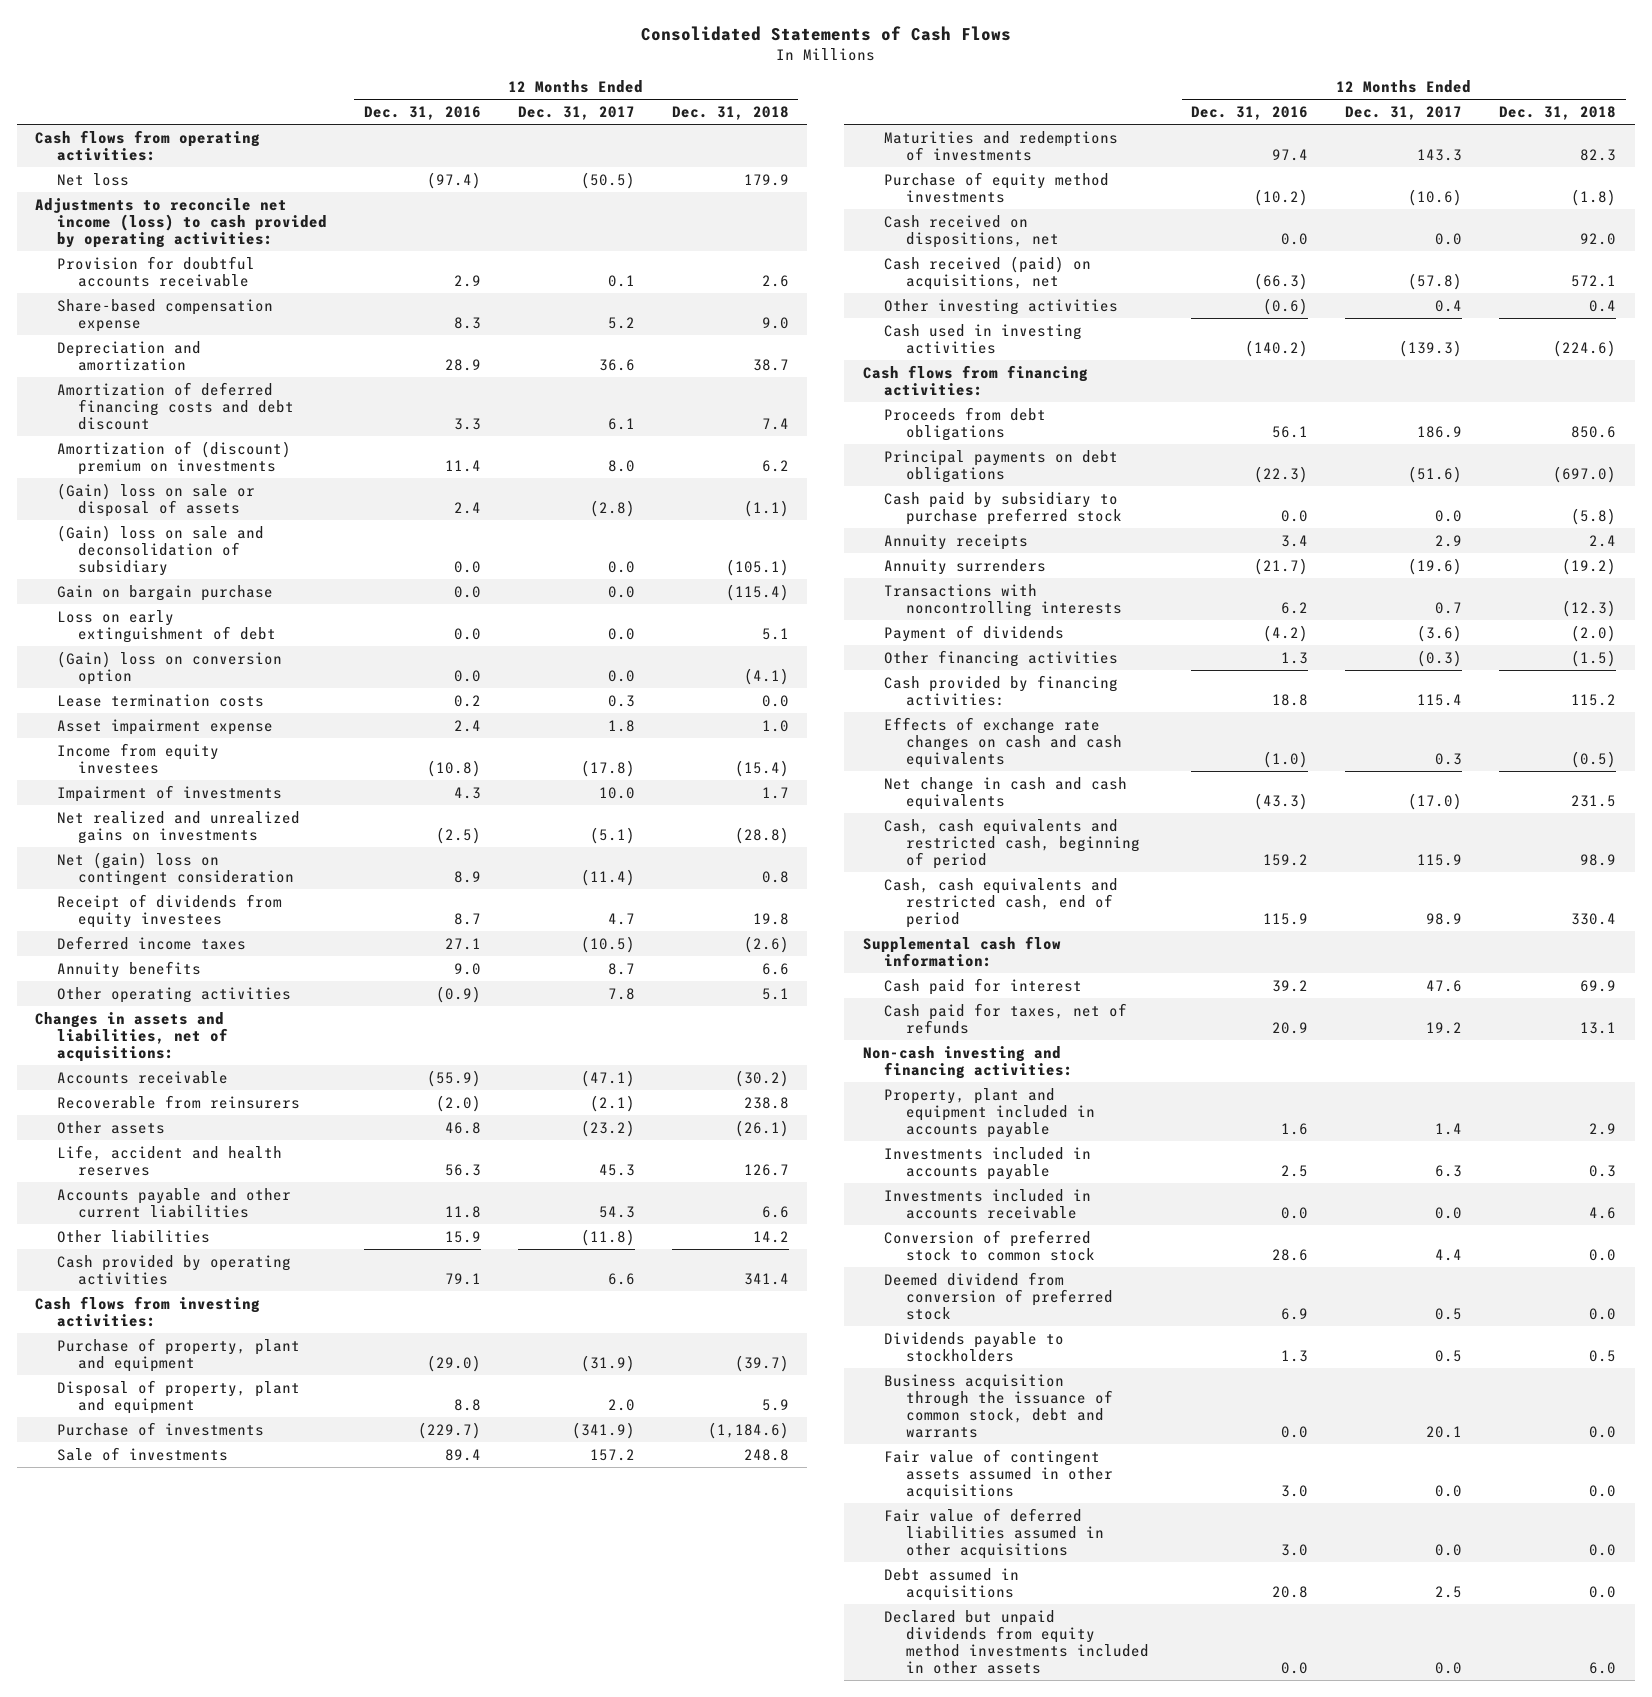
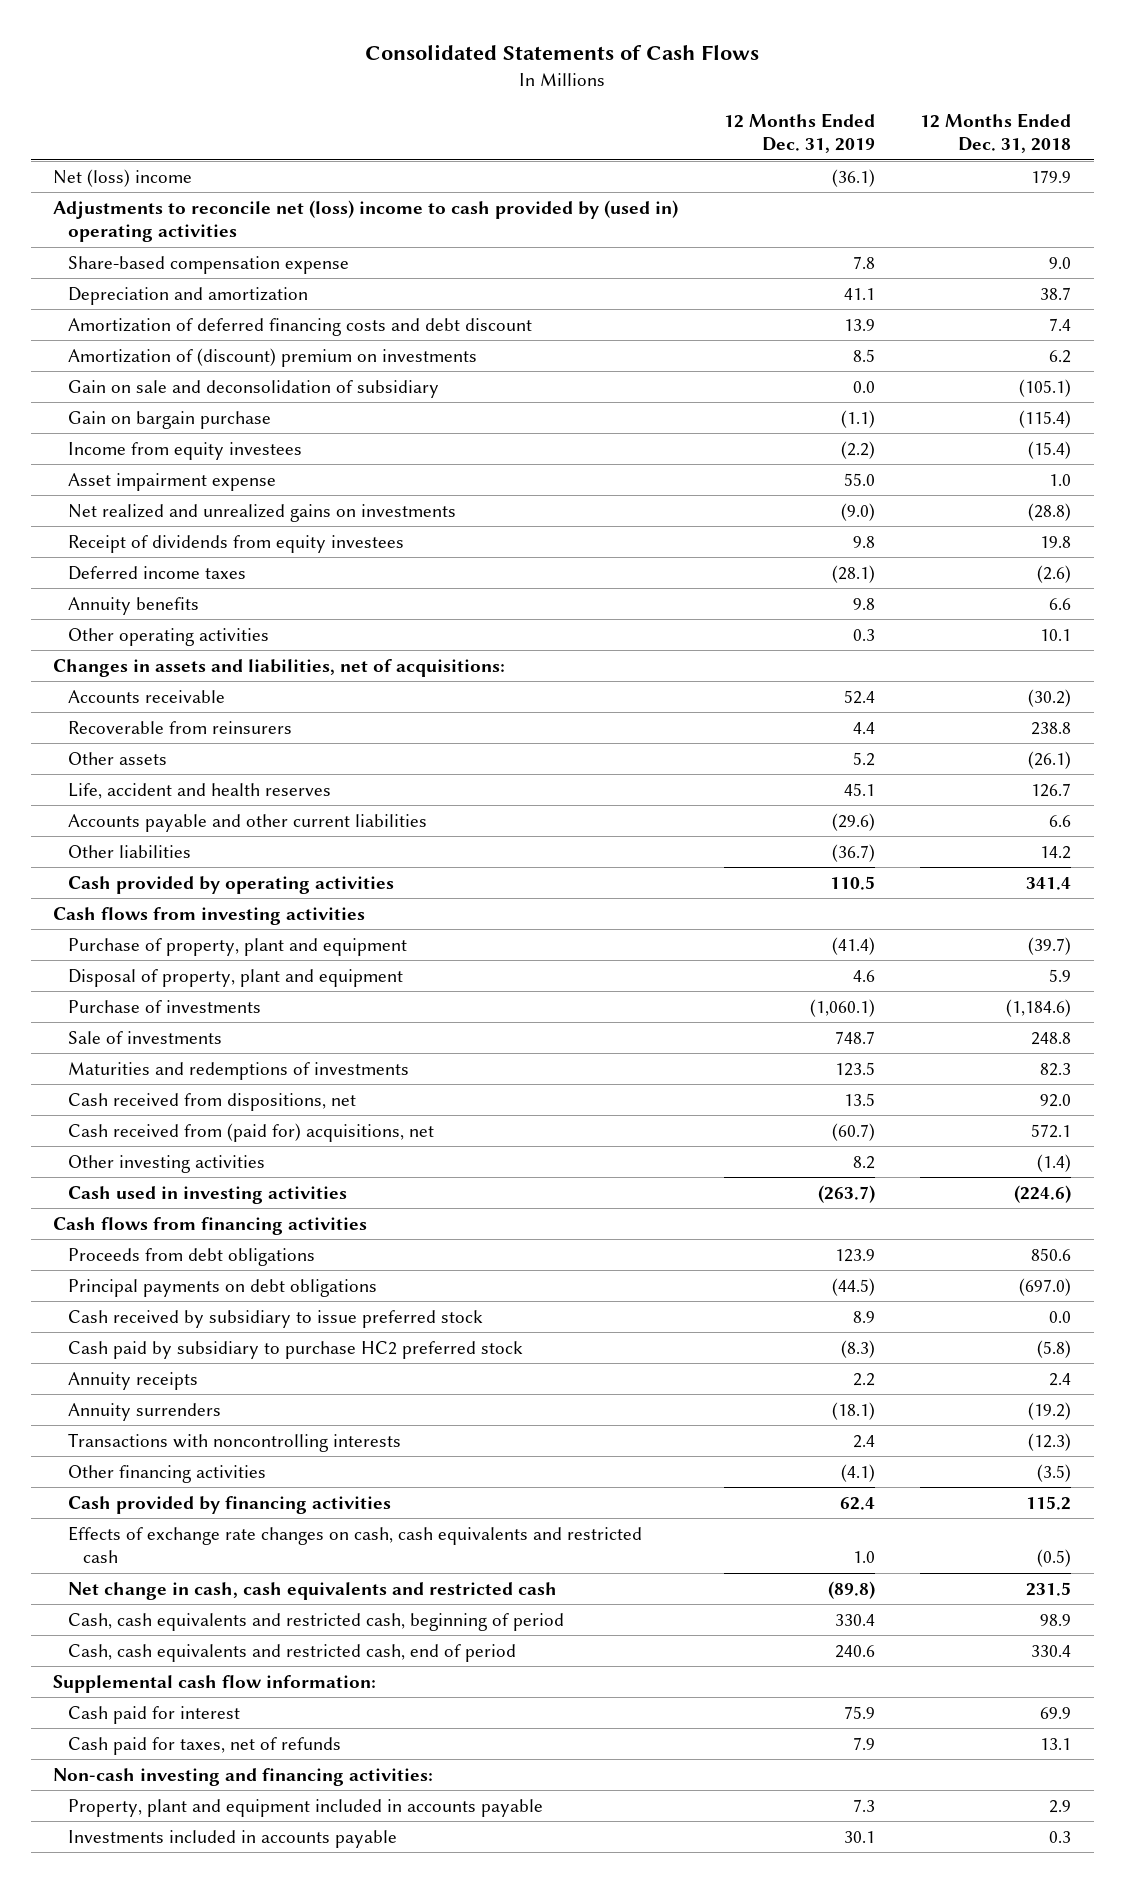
[363,105,481,120] Dec. 31, 2016 -> none
[517,105,635,120] Dec. 31, 2017 -> none
none -> [723,112,875,154] 12 Months Ended Dec. 31, 2019
[35,129,261,161] Cash flows from operating activities: -> none
[56,255,255,287] Provision for doubtful accounts receivable -> none
[56,172,129,186] Net loss -> [53,168,193,187] Net (loss) income
[35,197,327,248] Adjustments to reconcile net income (loss) to cash provided by operating activities: -> [53,199,679,243] Adjustments to reconcile net (loss) income to cash provided by (used in) operating activities
[56,482,255,517] (Gain) loss on sale or disposal of assets -> none
[56,524,264,576] (Gain) loss on sale and deconsolidation of subsidiary -> [68,379,440,398] Gain on sale and deconsolidation of subsidiary
[56,609,277,643] Loss on early extinguishment of debt -> none
[56,650,282,685] (Gain) loss on conversion option -> none
[56,693,264,707] Lease termination costs -> none
[56,784,282,802] Impairment of investments -> none
[56,718,273,735] Asset impairment expense -> [68,472,277,491] Asset impairment expense
[56,851,295,886] Net (gain) loss on contingent consideration -> none
[761,987,789,1000] 5.1 -> [1040,628,1072,641] 10.1
[35,1295,261,1327] Cash flows from investing activities: -> [53,906,366,925] Cash flows from investing activities
[884,171,1110,203] Purchase of equity method investments -> none
[884,214,1059,248] Cash received on dispositions, net -> [68,1092,357,1111] Cash received from dispositions, net
[884,255,1092,290] Cash received (paid) on acquisitions, net -> [68,1122,435,1142] Cash received from (paid for) acquisitions, net
[1589,299,1617,312] 0.4 -> [1037,1153,1072,1172] (1.4)
[862,364,1088,396] Cash flows from financing activities: -> [53,1216,368,1235] Cash flows from financing activities
none -> [68,1309,484,1328] Cash received by subsidiary to issue preferred stock
[884,491,1122,525] Cash paid by subsidiary to purchase preferred stock -> [68,1340,524,1359] Cash paid by subsidiary to purchase HC2 preferred stock
[884,624,1065,642] Payment of dividends -> none
[1571,649,1617,667] (1.5) -> [1037,1463,1072,1482] (3.5)
[884,674,1119,706] Cash provided by financing activities: -> [68,1495,392,1514] Cash provided by financing activities
[884,716,1122,768] Effects of exchange rate changes on cash and cash equivalents -> [68,1525,643,1564] Effects of exchange rate changes on cash, cash equivalents and restricted cash
[884,776,1128,810] Net change in cash and cash equivalents -> [68,1581,558,1600] Net change in cash, cash equivalents and restricted cash
[884,1188,1092,1219] Investments included in accounts receivable -> none
[884,1229,1095,1261] Conversion of preferred stock to common stock -> none
[884,1271,1113,1320] Deemed dividend from conversion of preferred stock -> none
[884,1331,1065,1362] Dividends payable to stockholders -> none
[884,1373,1113,1439] Business acquisition through the issuance of common stock, debt and warrants -> none
[884,1448,1113,1500] Fair value of contingent assets assumed in other acquisitions -> none
[884,1507,1104,1559] Fair value of deferred liabilities assumed in other acquisitions -> none
[884,1567,1020,1601] Debt assumed in acquisitions -> none
[884,1609,1149,1675] Declared but unpaid dividends from equity method investments included in other assets -> none

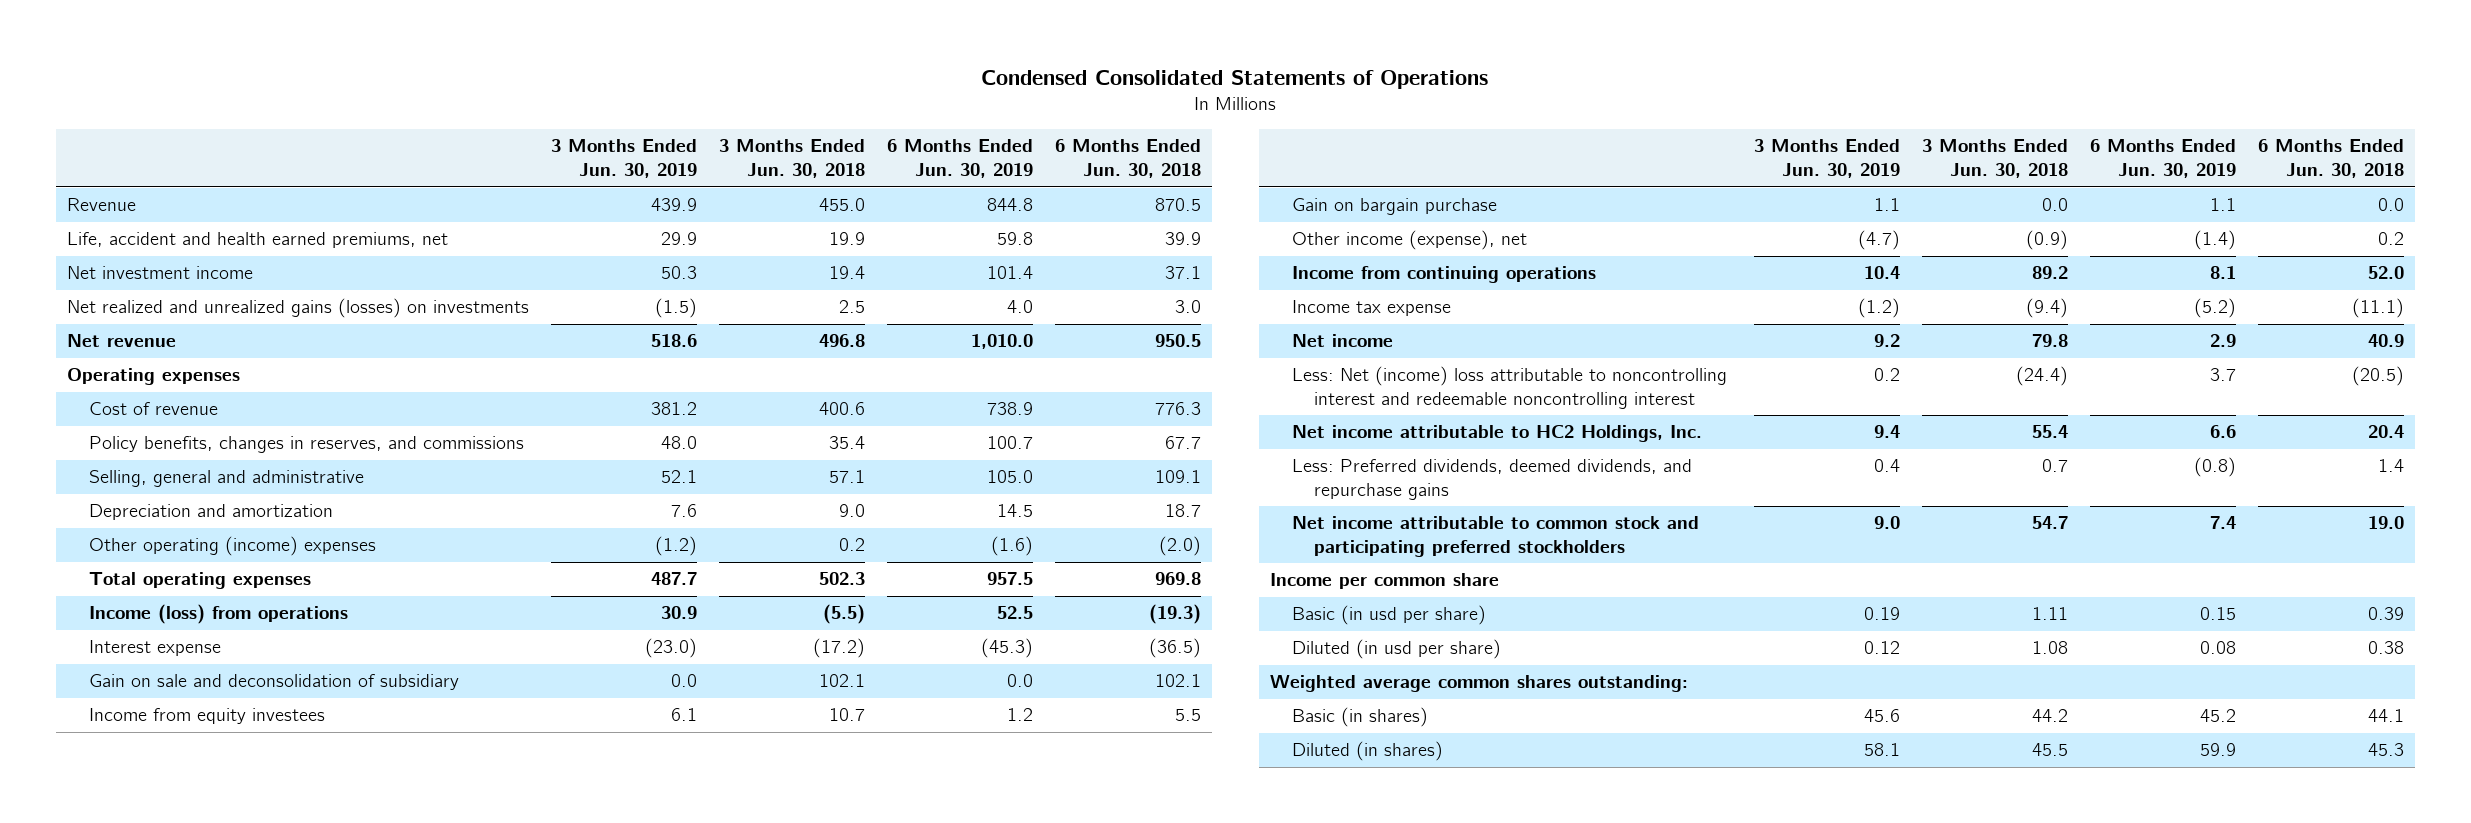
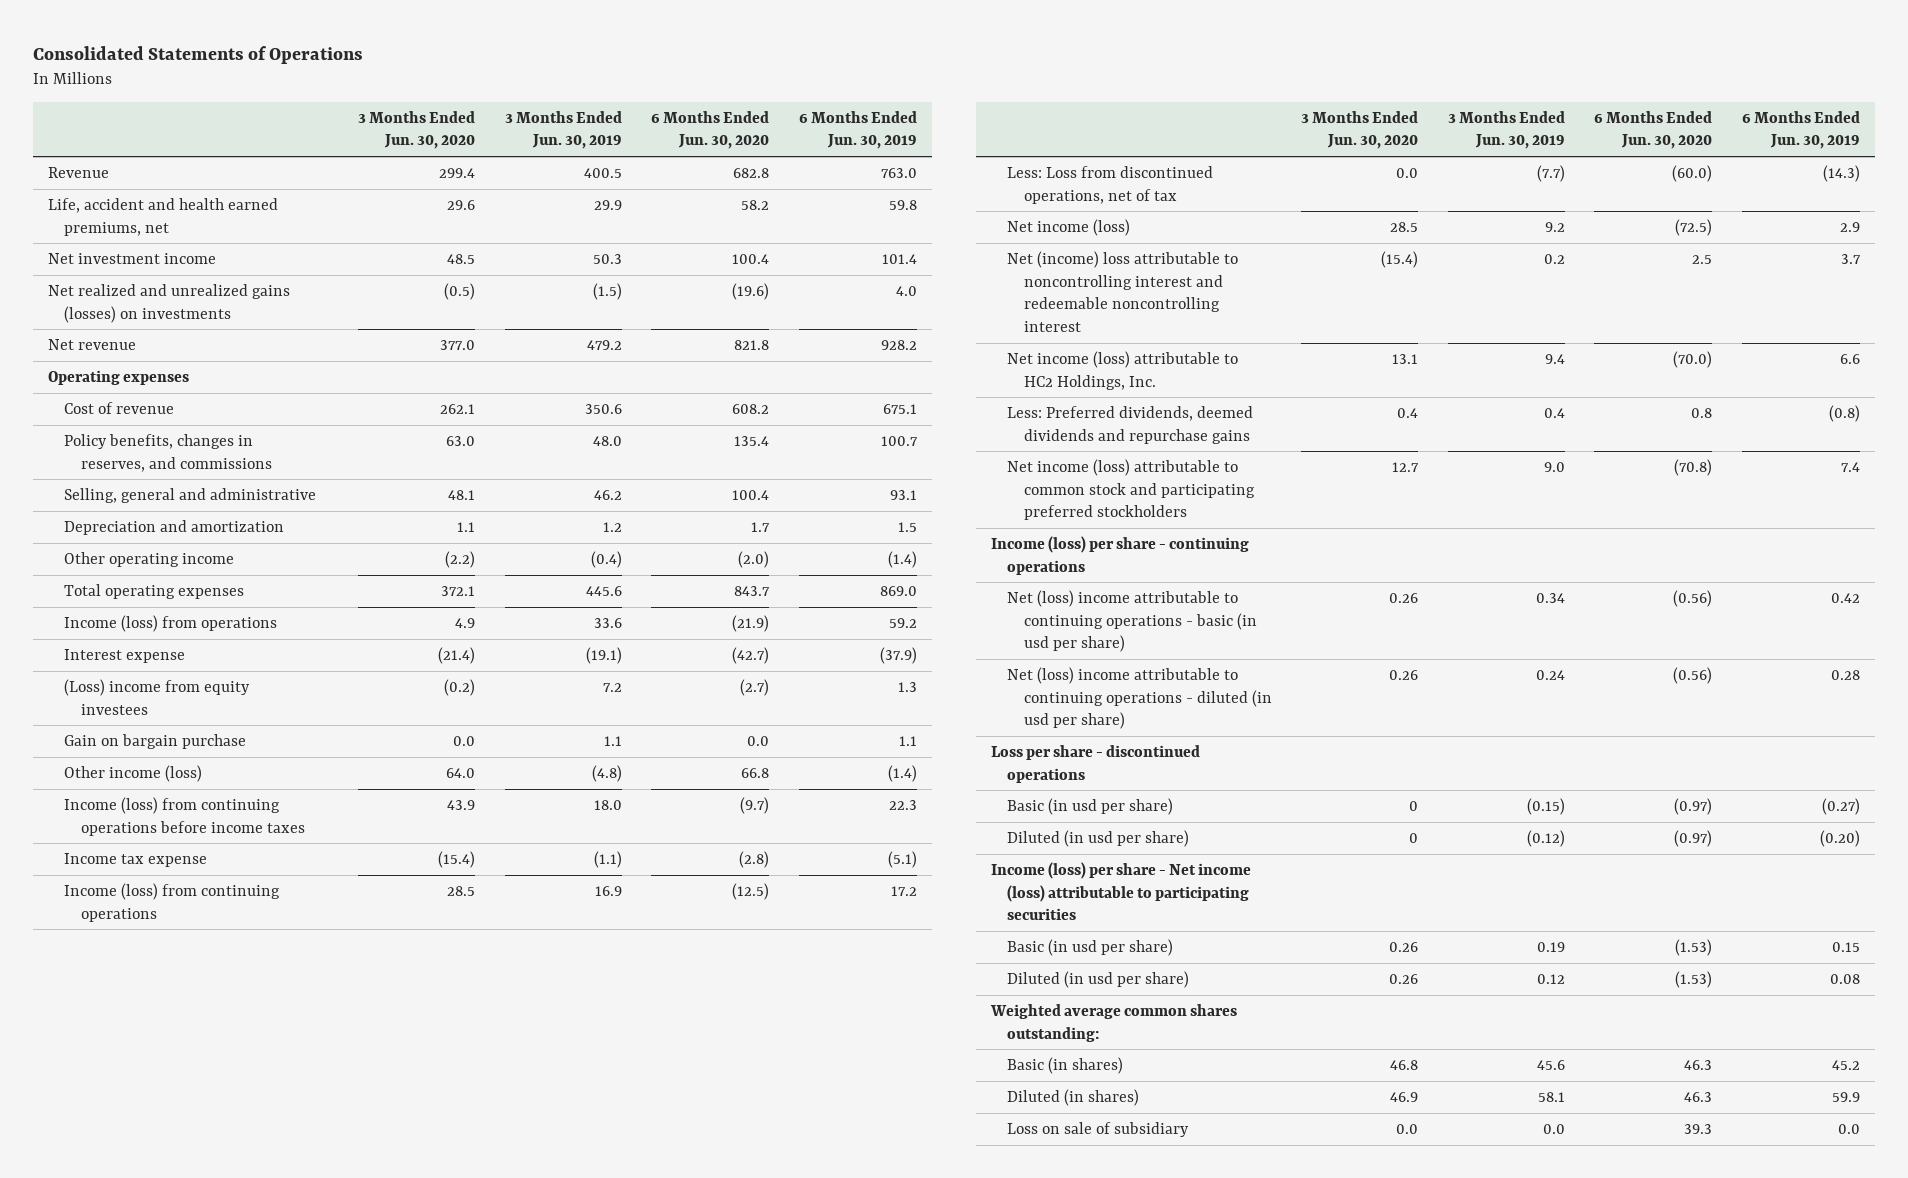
[981,70,1489,90] Condensed Consolidated Statements of Operations -> [32,46,363,65] Consolidated Statements of Operations
[719,139,866,179] 3 Months Ended Jun. 30, 2018 -> none
[1055,139,1202,179] 6 Months Ended Jun. 30, 2018 -> none
none -> [358,110,476,150] 3 Months Ended Jun. 30, 2020
none -> [651,110,770,150] 6 Months Ended Jun. 30, 2020
[651,198,698,212] 439.9 -> [583,167,622,178] 400.5
[987,198,1034,212] 844.8 -> [880,167,917,178] 763.0
[651,334,698,348] 518.6 -> [586,339,622,350] 479.2
[971,334,1034,350] 1,010.0 -> [880,339,917,350] 928.2
[651,402,698,416] 381.2 -> [584,403,622,414] 350.6
[987,402,1034,416] 738.9 -> [882,403,917,414] 675.1
[89,674,460,691] Gain on sale and deconsolidation of subsidiary -> none
[661,470,698,484] 52.1 -> [593,489,622,500] 46.2
[987,470,1034,484] 105.0 -> [889,489,917,500] 93.1
[671,504,698,518] 7.6 -> [602,521,622,532] 1.2
[997,504,1034,518] 14.5 -> [897,521,917,532] 1.5
[89,536,377,557] Other operating (income) expenses -> [64,551,235,567] Other operating income
[655,536,698,557] (1.2) -> [590,550,622,568] (0.4)
[991,536,1034,557] (1.6) -> [887,550,917,568] (1.4)
[651,572,698,586] 487.7 -> [585,585,622,596] 445.6
[987,572,1034,586] 957.5 -> [879,585,917,596] 869.0
[661,606,698,620] 30.9 -> [593,617,622,628] 33.6
[997,606,1034,620] 52.5 -> [888,617,917,628] 59.2
[645,638,698,659] (23.0) -> [585,646,622,664] (19.1)
[981,638,1034,659] (45.3) -> [879,646,917,664] (37.9)
[89,708,326,725] Income from equity investees -> [64,678,251,715] (Loss) income from equity investees
[671,708,698,722] 6.1 -> [602,682,622,692] 7.2
[1007,708,1034,722] 1.2 -> [897,681,917,692] 1.3
[1291,230,1527,251] Other income (expense), net -> [64,764,203,782] Other income (loss)
[1857,230,1900,251] (4.7) -> [591,764,622,782] (4.8)
[1291,266,1596,284] Income from continuing operations -> [64,796,305,836] Income (loss) from continuing operations before income taxes
[1863,266,1900,280] 10.4 -> [593,799,622,810] 18.0
[2209,266,2236,280] 8.1 -> [888,799,917,810] 22.3
[1857,298,1900,319] (1.2) -> [593,850,622,868] (1.1)
[2193,298,2236,319] (5.2) -> [887,850,917,868] (5.1)
none -> [64,882,281,922] Income (loss) from continuing operations
none -> [1007,165,1214,204] Less: Loss from discontinued operations, net of tax
[1291,334,1393,348] Net income -> [1007,218,1131,236] Net income (loss)
[1291,366,1727,410] Less: Net (income) loss attributable to noncontrolling interest and redeemable noncontrolling interest -> [1007,250,1239,333] Net (income) loss attributable to noncontrolling interest and redeemable noncontrolling interest
[1291,425,1702,443] Net income attributable to HC2 Holdings, Inc. -> [1007,350,1239,390] Net income (loss) attributable to HC2 Holdings, Inc.
[1291,459,1692,501] Less: Preferred dividends, deemed dividends, and repurchase gains -> [1007,405,1254,444] Less: Preferred dividends, deemed dividends and repurchase gains
[1291,516,1699,558] Net income attributable to common stock and participating preferred stockholders -> [1007,458,1255,521] Net income (loss) attributable to common stock and participating preferred stockholders
[1269,573,1499,590] Income per common share -> [990,535,1249,575] Income (loss) per share - continuing operations
none -> [1007,589,1257,653] Net (loss) income attributable to continuing operations - basic (in usd per share)
none -> [1007,666,1272,730] Net (loss) income attributable to continuing operations - diluted (in usd per share)
none -> [990,744,1200,783] Loss per share - discontinued operations
none -> [1007,797,1174,815] Basic (in usd per share)
none -> [1007,829,1190,847] Diluted (in usd per share)
none -> [990,861,1251,921] Income (loss) per share - Net income (loss) attributable to participating securities
none -> [1007,1121,1190,1137] Loss on sale of subsidiary

